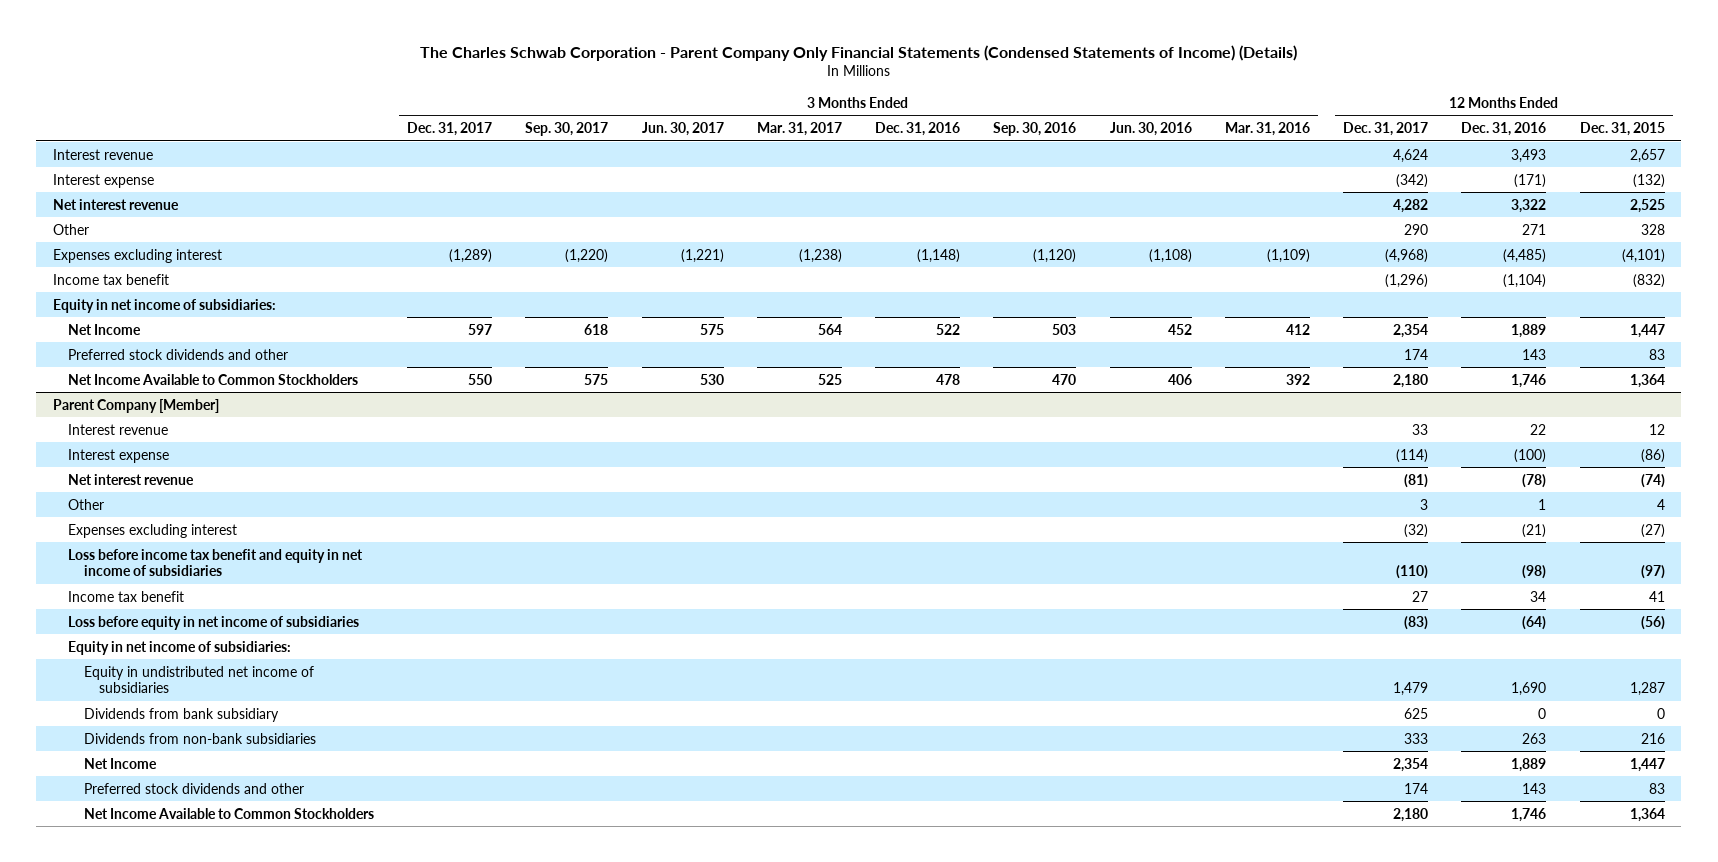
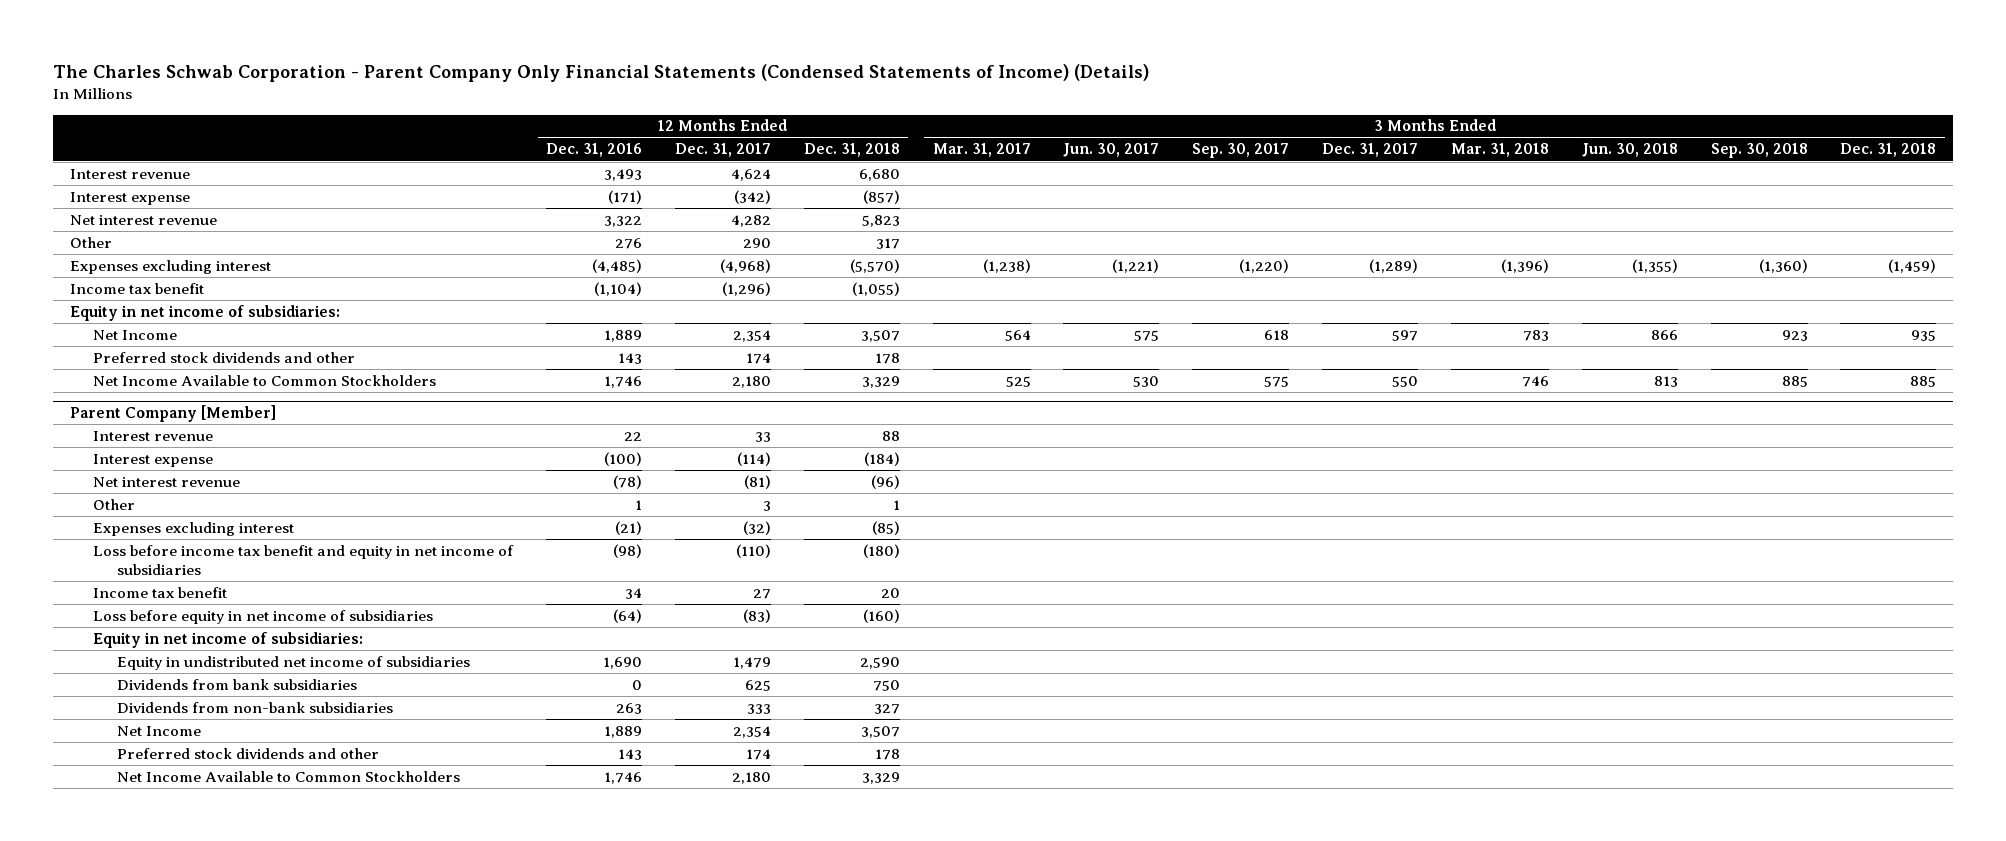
[875,122,961,137] Dec. 31, 2016 -> none
[993,122,1077,137] Sep. 30, 2016 -> none
[1109,122,1192,137] Jun. 30, 2016 -> none
[1224,122,1310,137] Mar. 31, 2016 -> none
[1579,122,1665,137] Dec. 31, 2015 -> none
none -> [803,143,900,158] Dec. 31, 2018
none -> [1450,143,1549,158] Mar. 31, 2018
none -> [1581,143,1678,158] Jun. 30, 2018
none -> [1710,143,1808,159] Sep. 30, 2018
none -> [1840,143,1937,158] Dec. 31, 2018
[1522,223,1547,235] 271 -> [615,237,643,249] 276
[83,707,279,722] Dividends from bank subsidiary -> [116,678,357,690] Dividends from bank subsidiaries

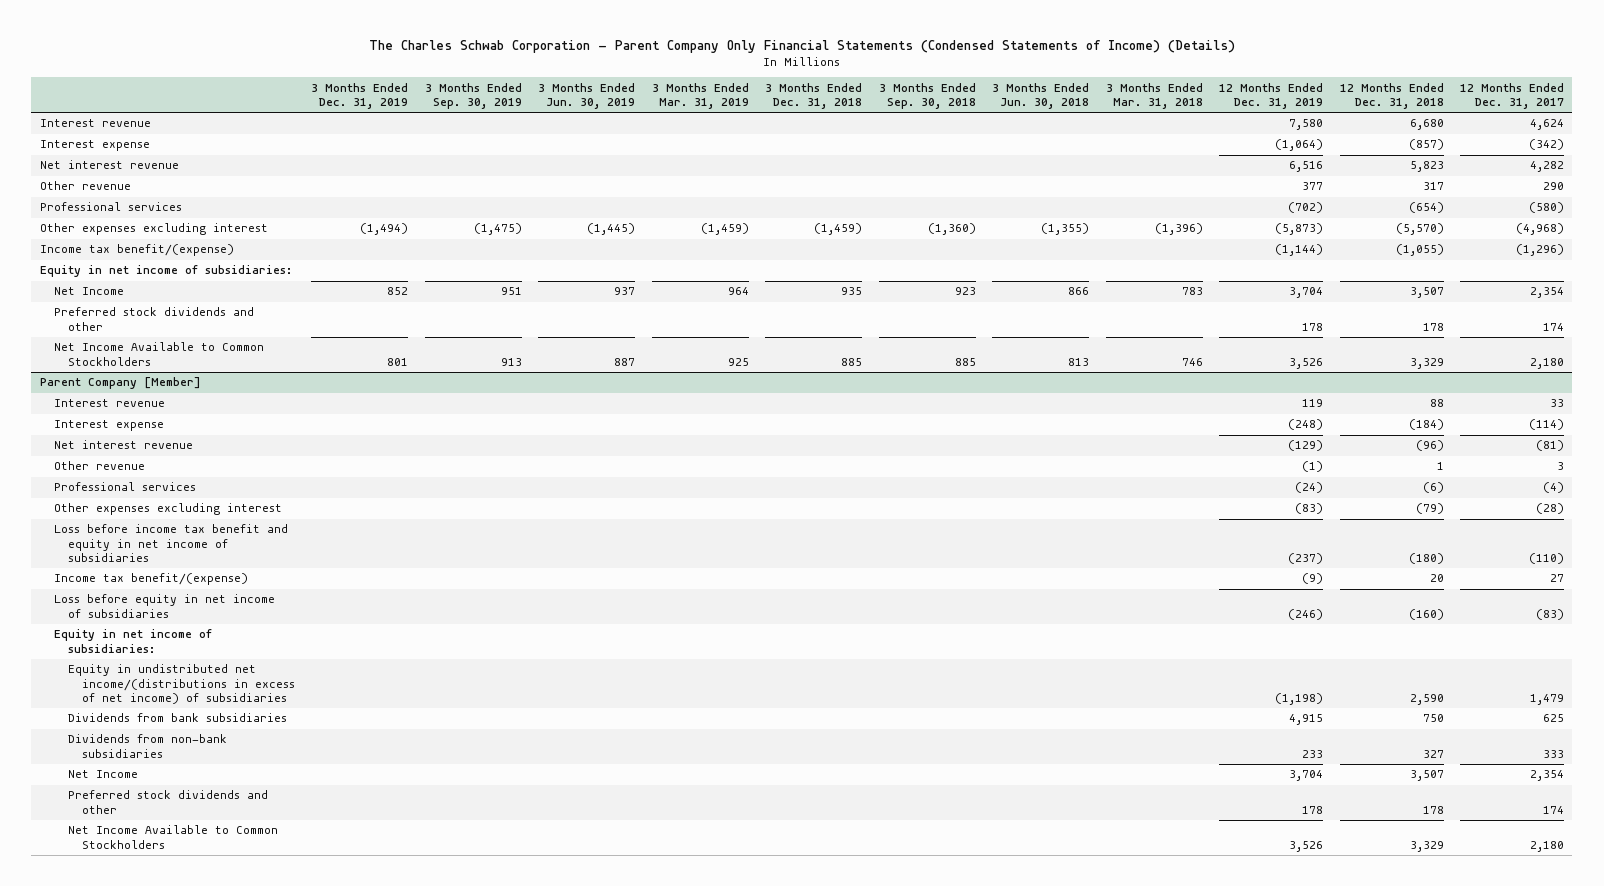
[546,143,643,158] Dec. 31, 2016 -> none
[932,143,1031,158] Mar. 31, 2017 -> none
[1063,143,1160,158] Jun. 30, 2017 -> none
[1192,143,1290,159] Sep. 30, 2017 -> none
[1322,143,1419,158] Dec. 31, 2017 -> none
none -> [311,82,409,109] 3 Months Ended Dec. 31, 2019
none -> [424,82,522,109] 3 Months Ended Sep. 30, 2019
none -> [538,82,636,109] 3 Months Ended Jun. 30, 2019
none -> [651,82,749,109] 3 Months Ended Mar. 31, 2019
none -> [1219,82,1324,109] 12 Months Ended Dec. 31, 2019
[69,236,112,248] Other -> [39,181,131,191] Other revenue
none -> [39,202,182,212] Professional services
[69,259,271,274] Expenses excluding interest -> [39,223,268,236] Other expenses excluding interest
[69,282,204,294] Income tax benefit -> [39,244,234,257] Income tax benefit/(expense)
[93,498,136,510] Other -> [53,461,145,471] Other revenue
none -> [53,482,196,492] Professional services
[93,521,295,536] Expenses excluding interest -> [53,503,282,516] Other expenses excluding interest
[742,520,771,535] (32) -> [1536,503,1565,515] (28)
[871,520,900,535] (85) -> [1415,503,1444,515] (79)
[93,586,228,598] Income tax benefit -> [53,573,248,586] Income tax benefit/(expense)
[116,655,470,670] Equity in undistributed net income of subsidiaries -> [67,664,295,704] Equity in undistributed net income/(distributions in excess of net income) of subsidiaries

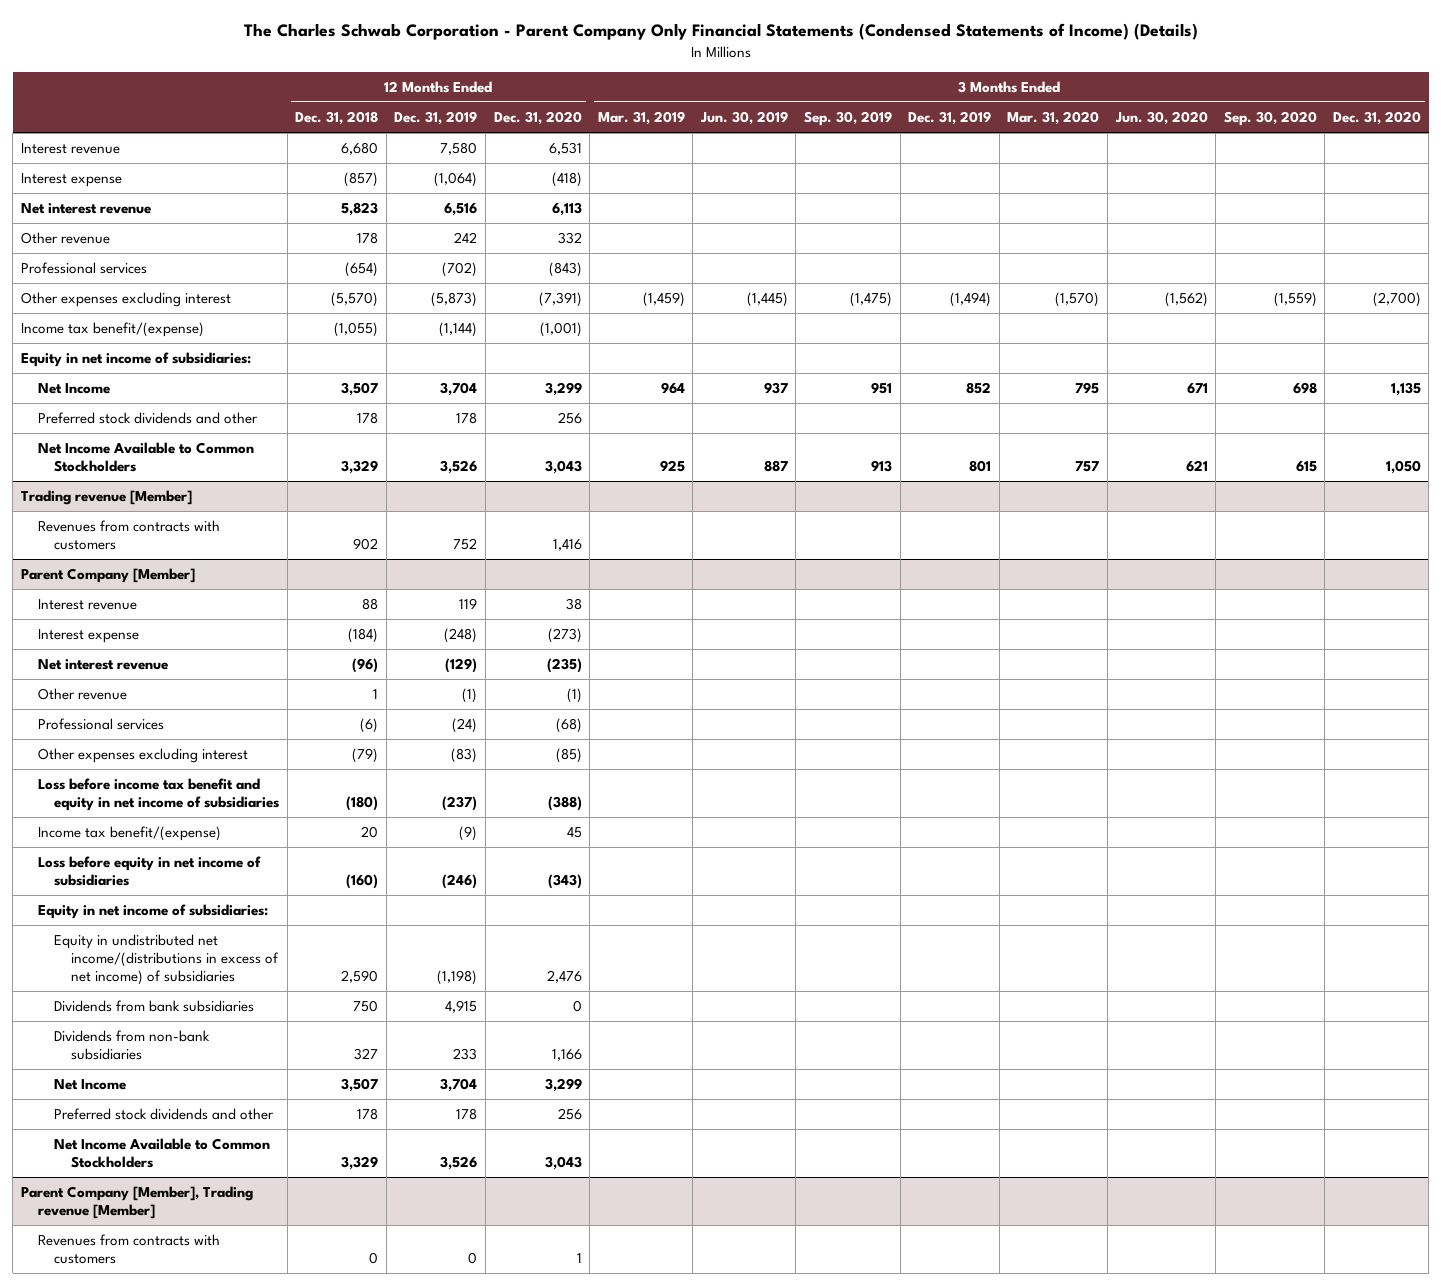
[765,82,863,109] 3 Months Ended Dec. 31, 2018 -> none
[878,82,976,109] 3 Months Ended Sep. 30, 2018 -> none
[992,82,1090,109] 3 Months Ended Jun. 30, 2018 -> none
[1105,82,1203,109] 3 Months Ended Mar. 31, 2018 -> none
[1460,82,1565,109] 12 Months Ended Dec. 31, 2017 -> none
none -> [493,111,582,126] Dec. 31, 2020
none -> [1007,111,1100,126] Mar. 31, 2020
none -> [1114,111,1208,126] Jun. 30, 2020
none -> [1223,111,1317,127] Sep. 30, 2020
none -> [1332,111,1421,126] Dec. 31, 2020
[1302,182,1324,191] 377 -> [454,232,478,244] 242
[1422,182,1444,191] 317 -> [357,232,379,245] 178
none -> [21,490,193,506] Trading revenue [Member]
none -> [37,520,220,551] Revenues from contracts with customers
none -> [21,1186,254,1220] Parent Company [Member], Trading revenue [Member]
none -> [37,1234,220,1265] Revenues from contracts with customers

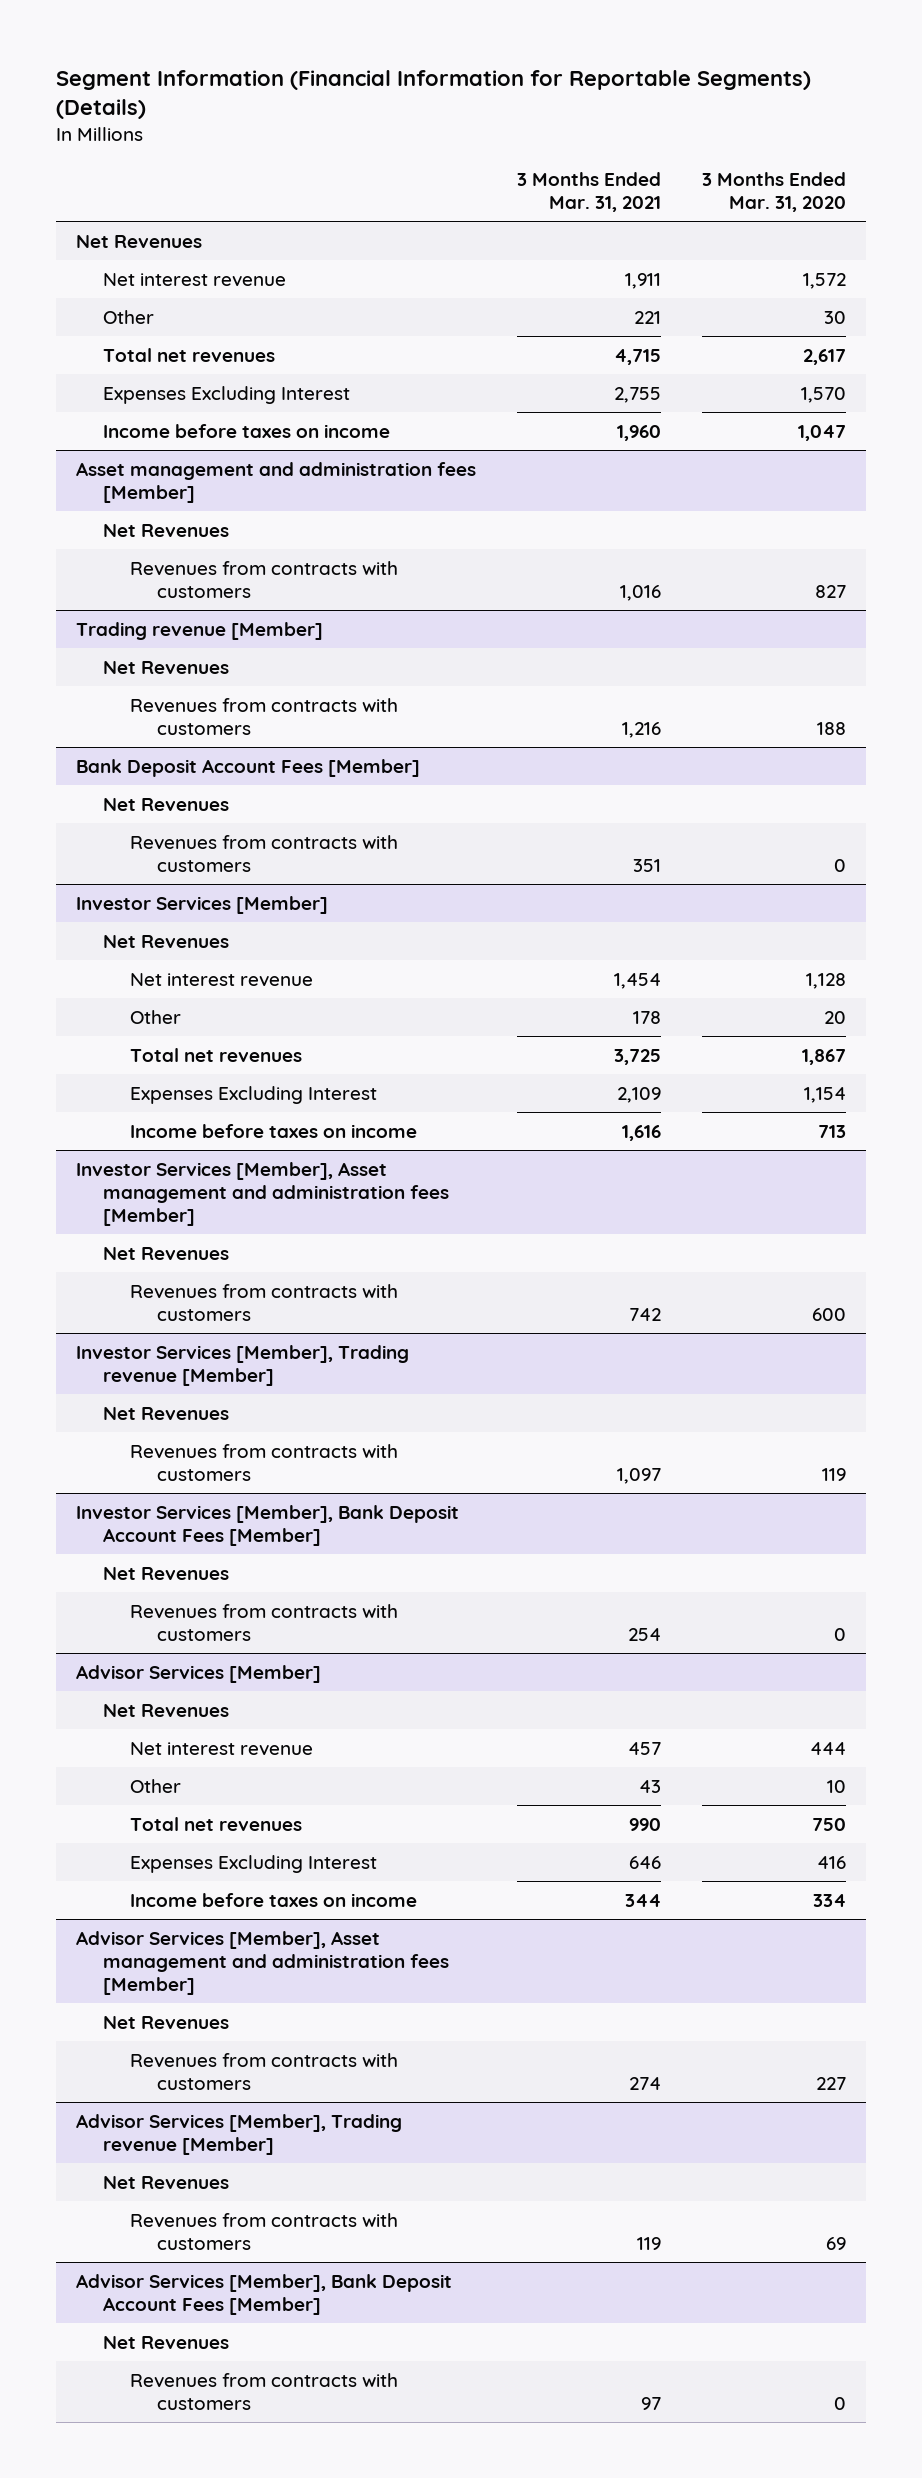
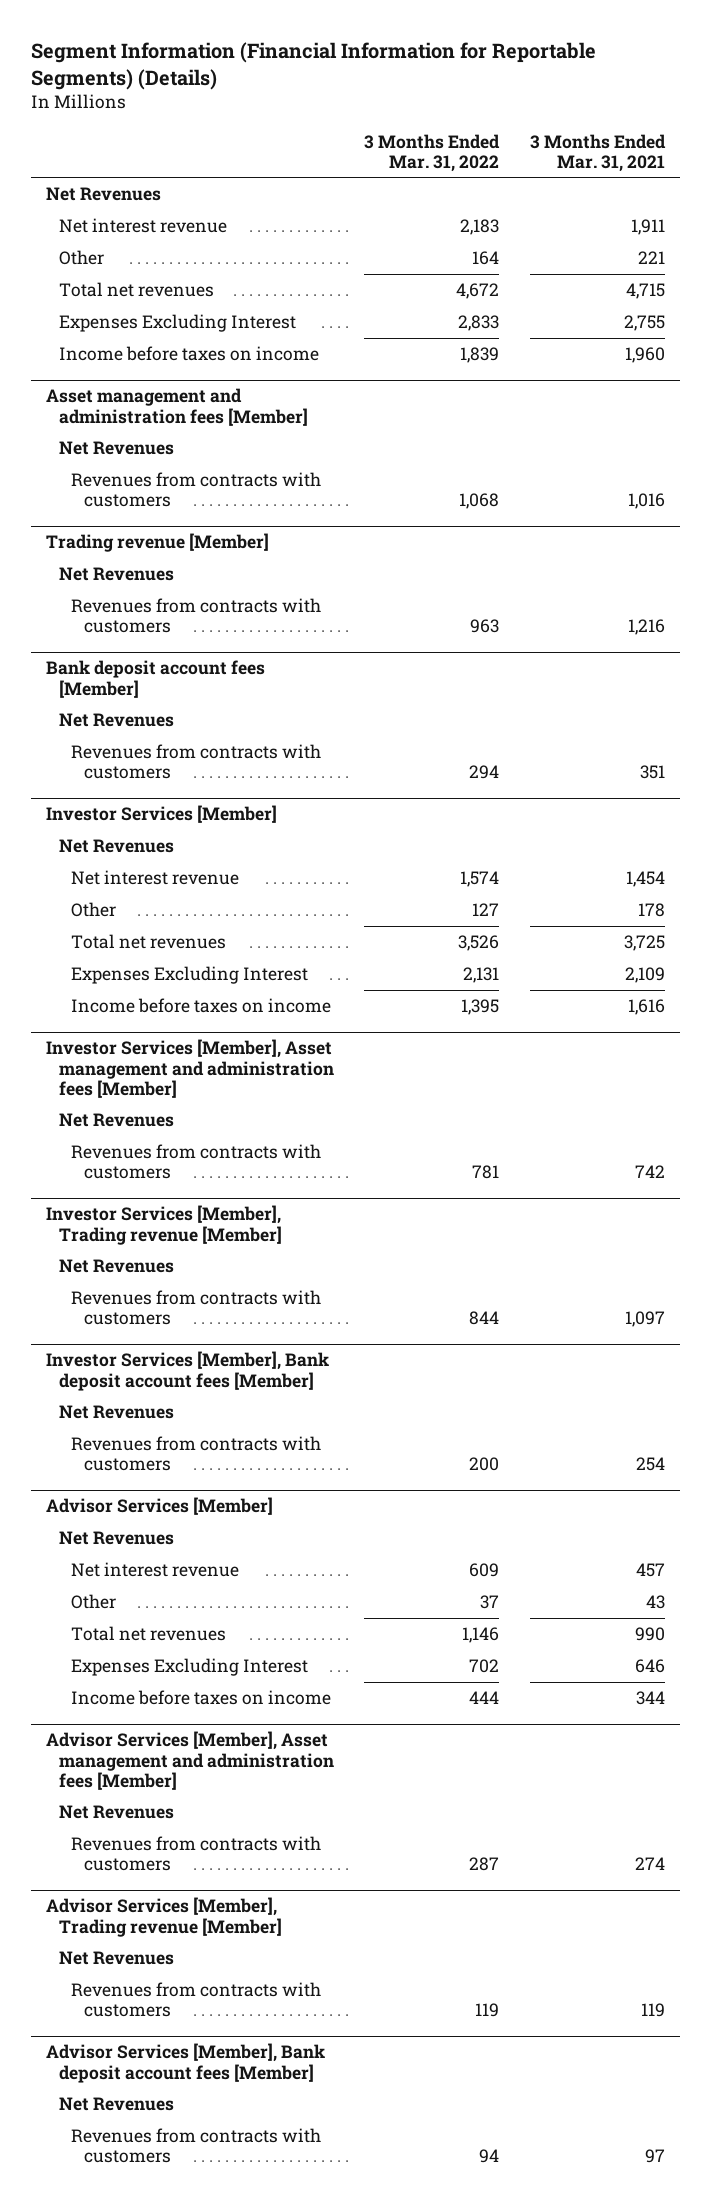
[701,171,846,212] 3 Months Ended Mar. 31, 2020 -> none
none -> [364,133,501,172] 3 Months Ended Mar. 31, 2022
[76,758,421,777] Bank Deposit Account Fees [Member] -> [45,660,265,698] Bank deposit account fees [Member]
[76,1504,460,1546] Investor Services [Member], Bank Deposit Account Fees [Member] -> [45,1351,329,1391] Investor Services [Member], Bank deposit account fees [Member]
[76,2273,453,2315] Advisor Services [Member], Bank Deposit Account Fees [Member] -> [45,2043,325,2083] Advisor Services [Member], Bank deposit account fees [Member]

